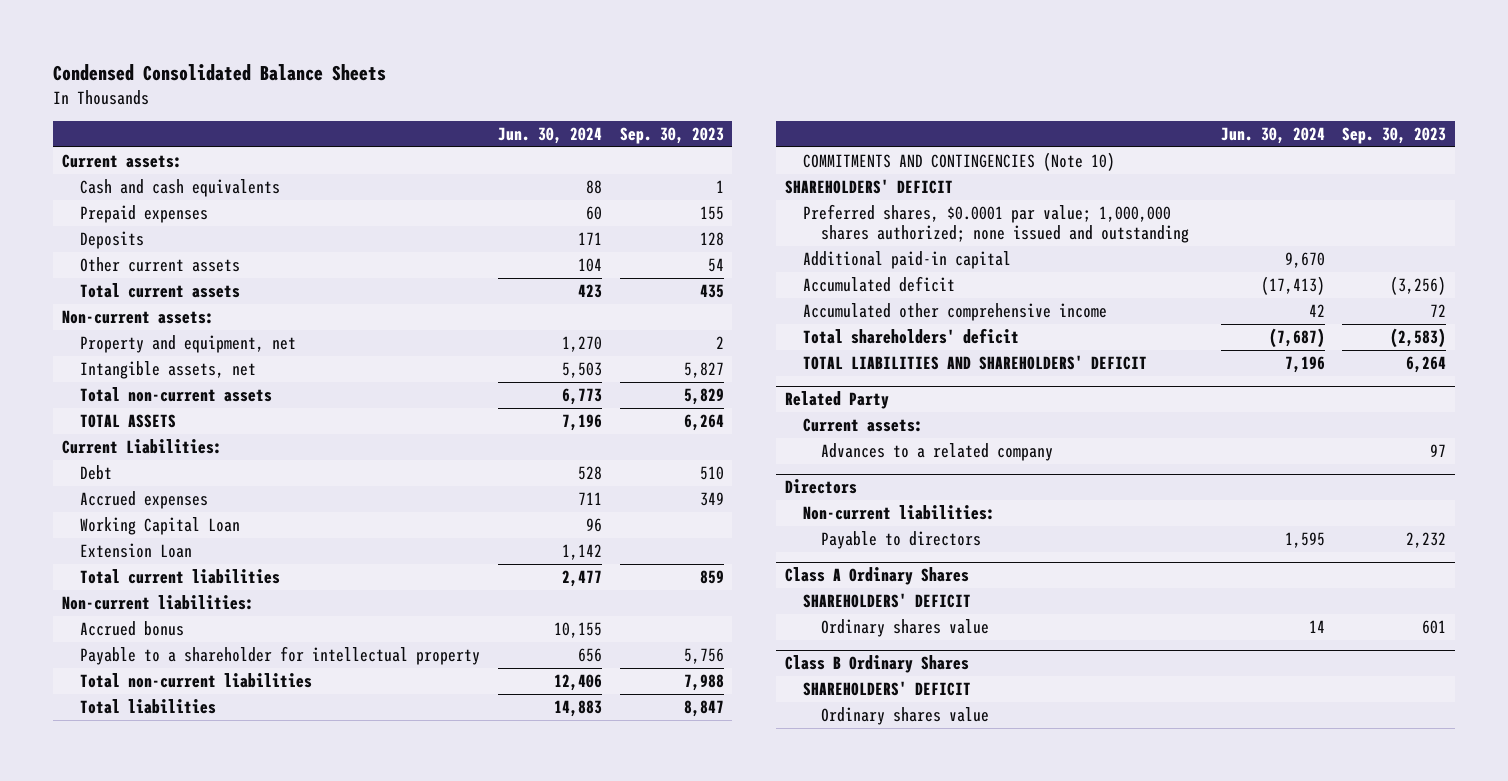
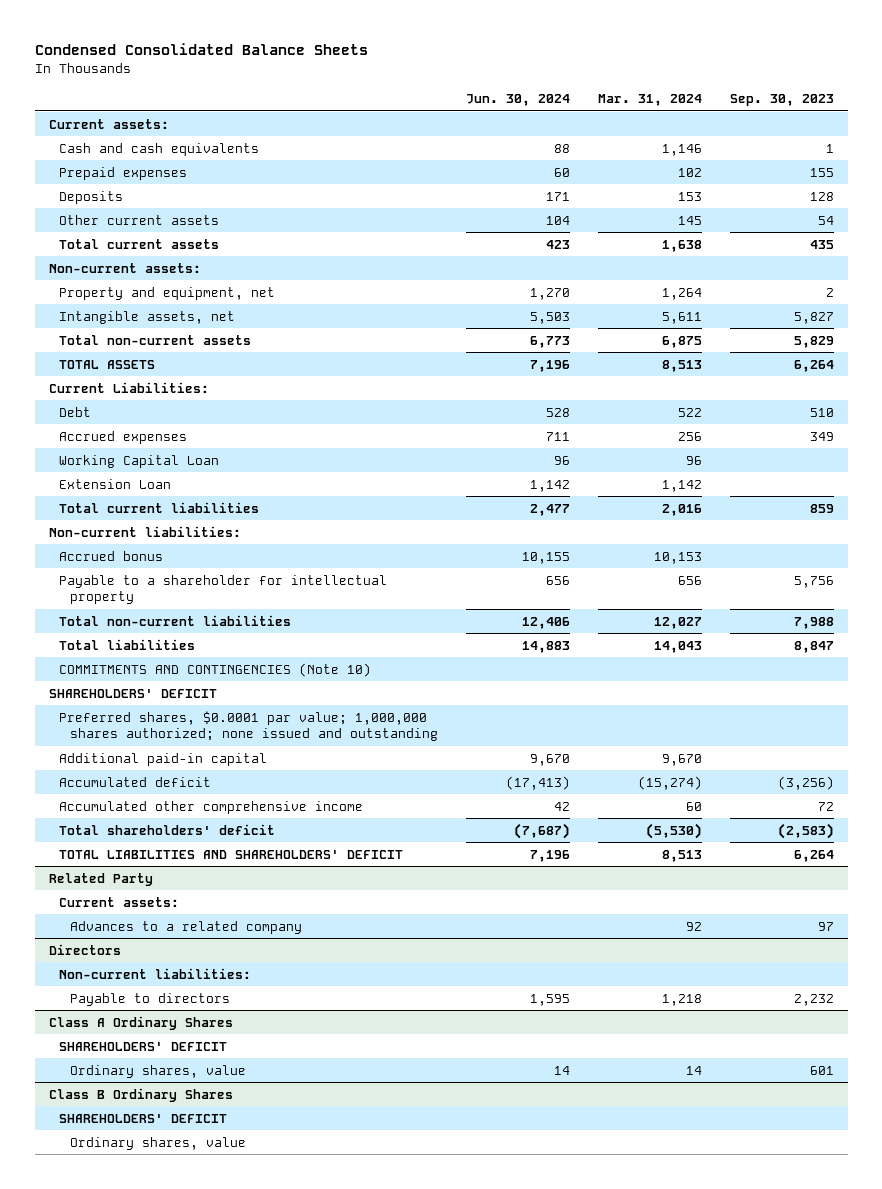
none -> [597,94,702,107] Mar. 31, 2024
[821,618,990,637] Ordinary shares value -> [70,1064,247,1078] Ordinary shares, value
[821,706,990,725] Ordinary shares value -> [70,1136,247,1150] Ordinary shares, value

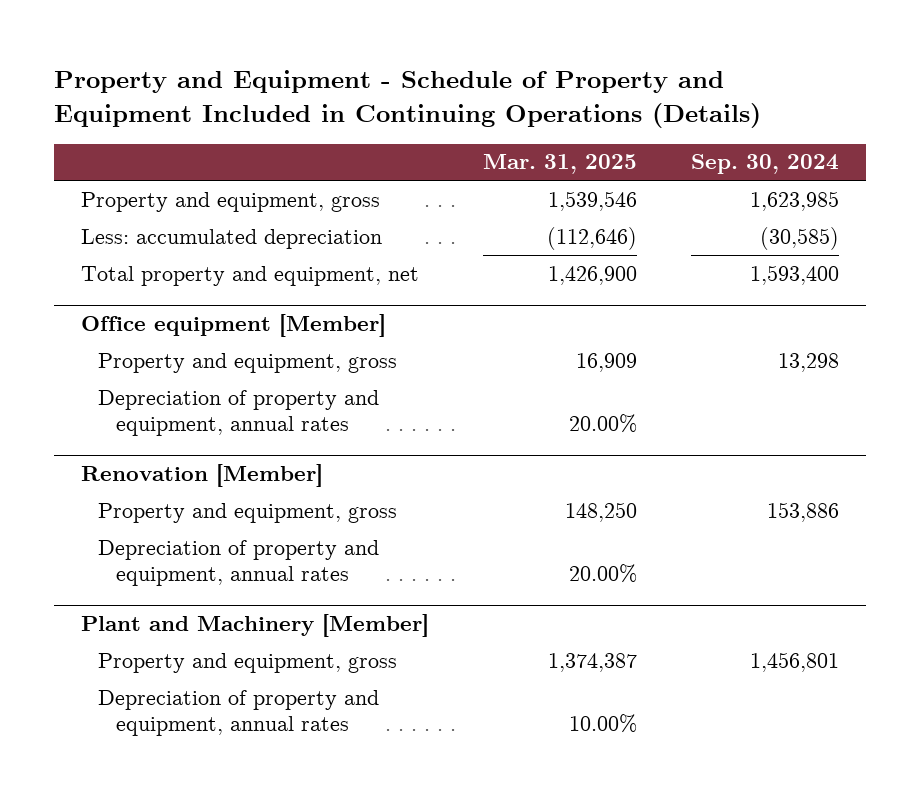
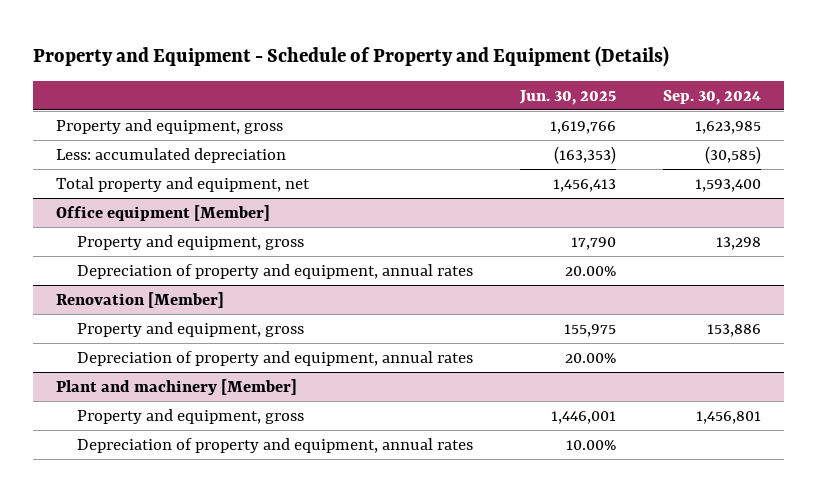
[54,70,762,128] Property and Equipment - Schedule of Property and Equipment Included in Continuing Operations (Details) -> [32,45,669,67] Property and Equipment - Schedule of Property and Equipment (Details)
[483,154,638,175] Mar. 31, 2025 -> none
none -> [518,89,616,105] Jun. 30, 2025
[81,613,430,637] Plant and Machinery [Member] -> [56,378,298,395] Plant and machinery [Member]

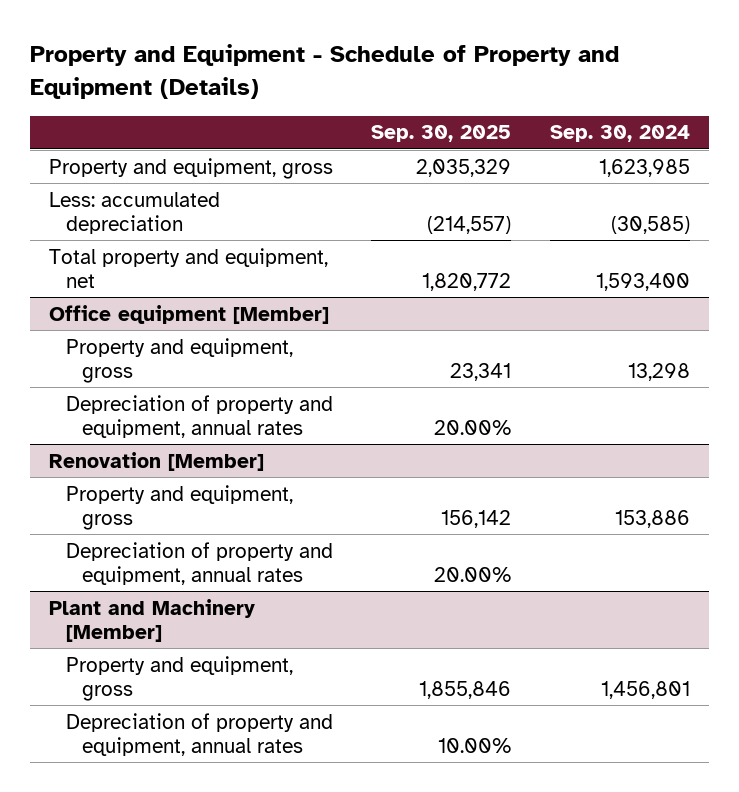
[518,89,616,105] Jun. 30, 2025 -> none
none -> [371,125,512,143] Sep. 30, 2025
[56,378,298,395] Plant and machinery [Member] -> [49,598,256,642] Plant and Machinery [Member]

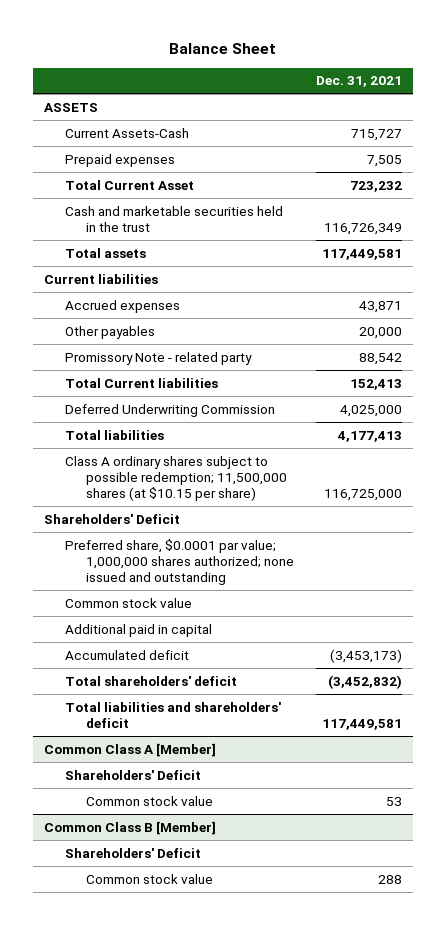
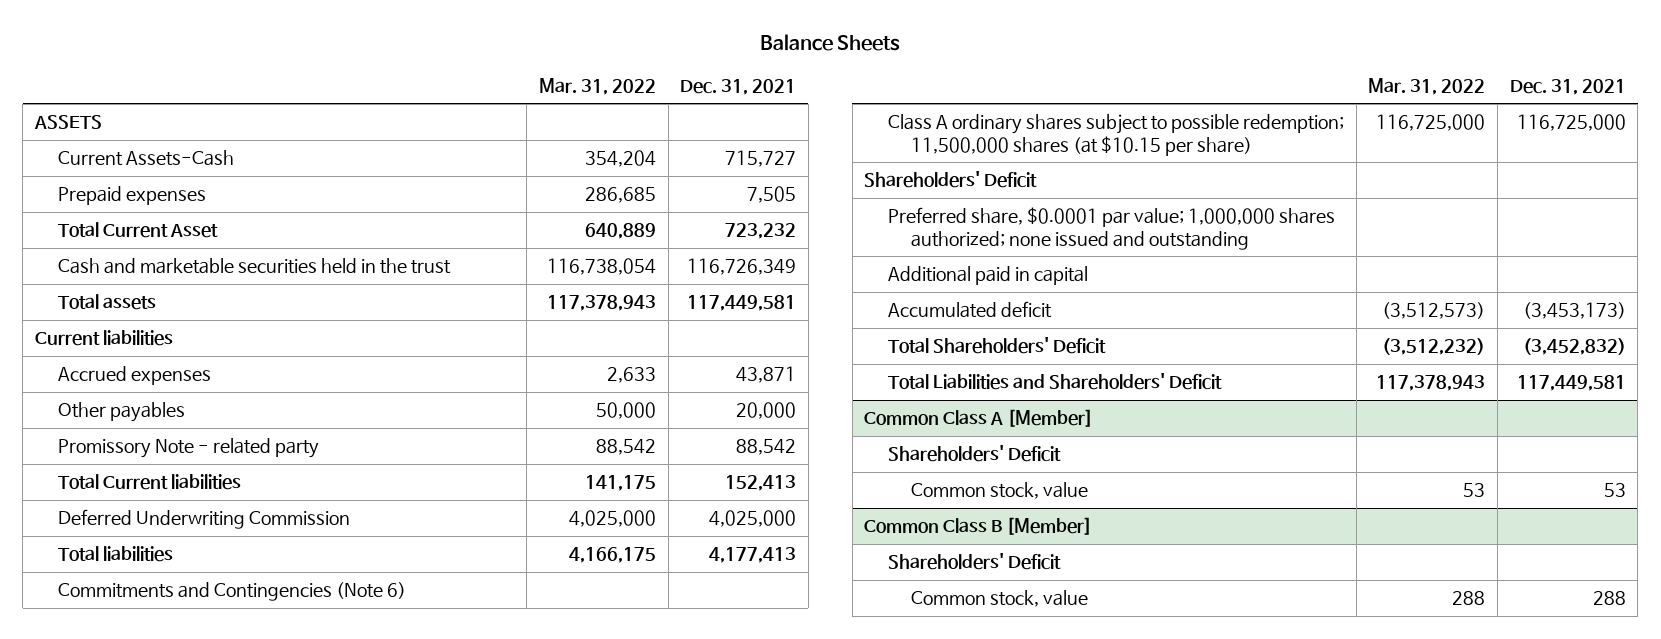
[169,43,277,55] Balance Sheet -> [760,34,901,52] Balance Sheets
none -> [538,77,656,95] Mar. 31, 2022
none -> [58,582,407,602] Commitments and Contingencies (Note 6)
[65,597,193,608] Common stock value -> none
[65,675,238,686] Total shareholders' deficit -> [887,337,1106,355] Total Shareholders' Deficit
[65,701,282,728] Total liabilities and shareholders' deficit -> [887,373,1222,391] Total Liabilities and Shareholders' Deficit
[86,795,214,806] Common stock value -> [911,482,1089,500] Common stock, value
[86,873,214,884] Common stock value -> [911,590,1089,608] Common stock, value

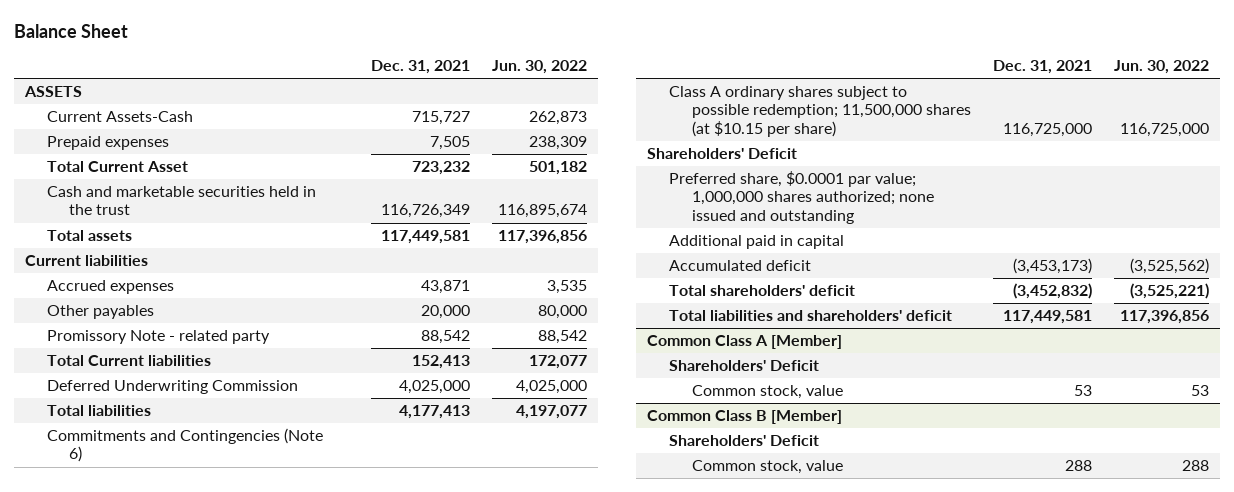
[760,34,901,52] Balance Sheets -> [13,23,128,38] Balance Sheet
[538,77,656,95] Mar. 31, 2022 -> none
none -> [491,59,587,74] Jun. 30, 2022
[887,337,1106,355] Total Shareholders' Deficit -> [669,285,856,297] Total shareholders' deficit
[887,373,1222,391] Total Liabilities and Shareholders' Deficit -> [669,310,953,322] Total liabilities and shareholders' deficit

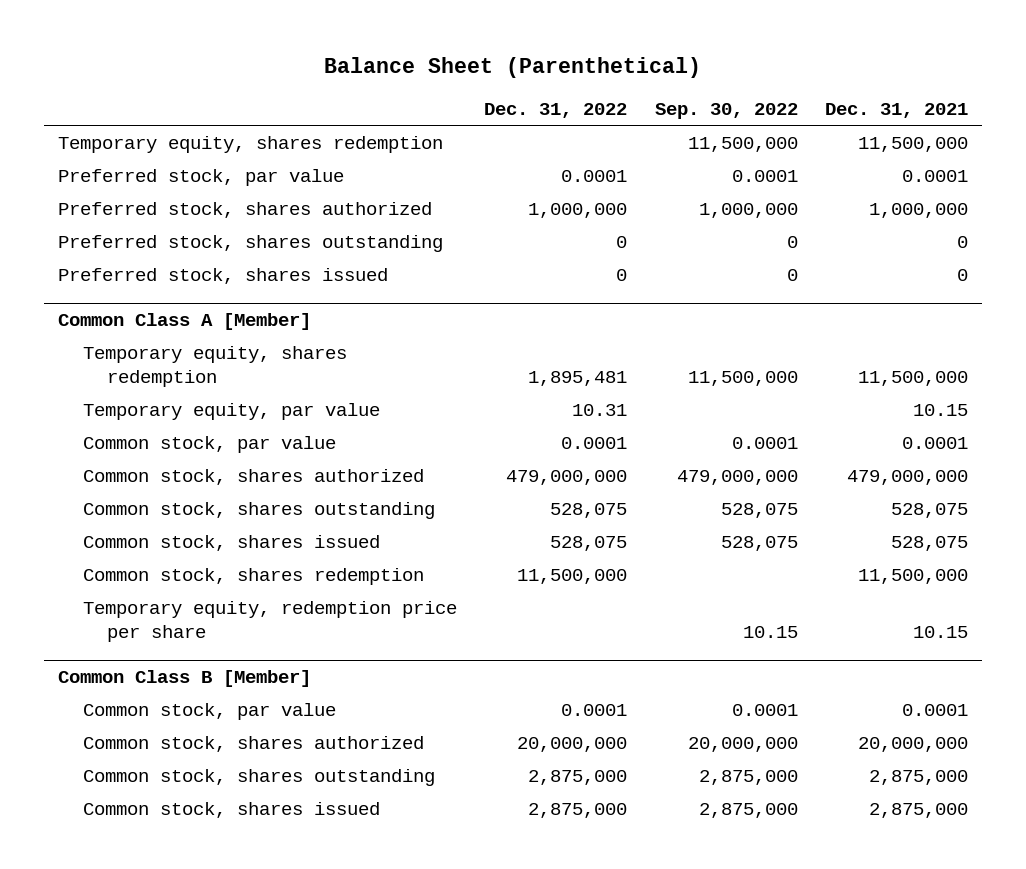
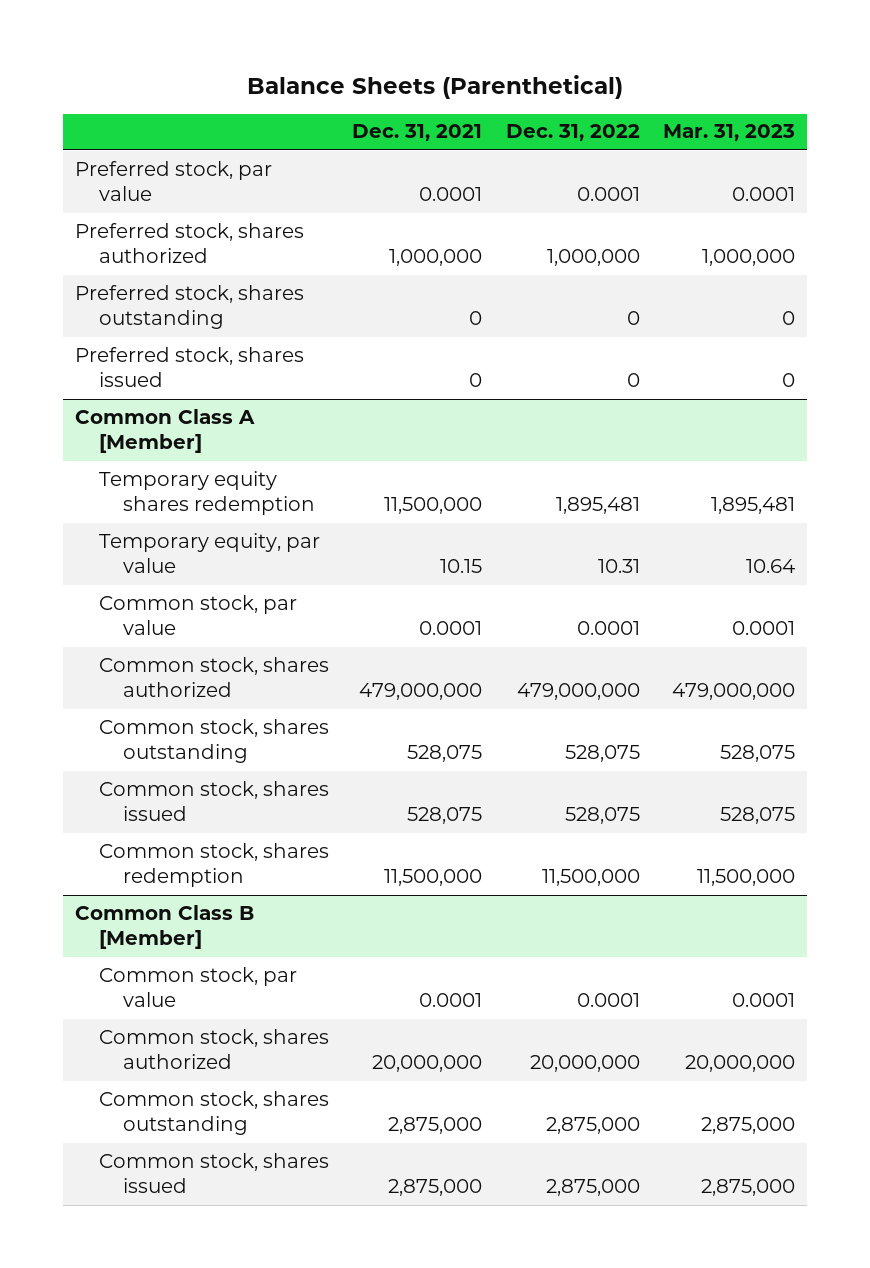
[324,57,702,79] Balance Sheet (Parenthetical) -> [246,74,623,99] Balance Sheets (Parenthetical)
[654,102,798,119] Sep. 30, 2022 -> none
none -> [662,124,795,142] Mar. 31, 2023
[57,135,443,153] Temporary equity, shares redemption -> none
[82,345,347,388] Temporary equity, shares redemption -> [98,470,316,516] Temporary equity shares redemption
[82,600,457,643] Temporary equity, redemption price per share -> none

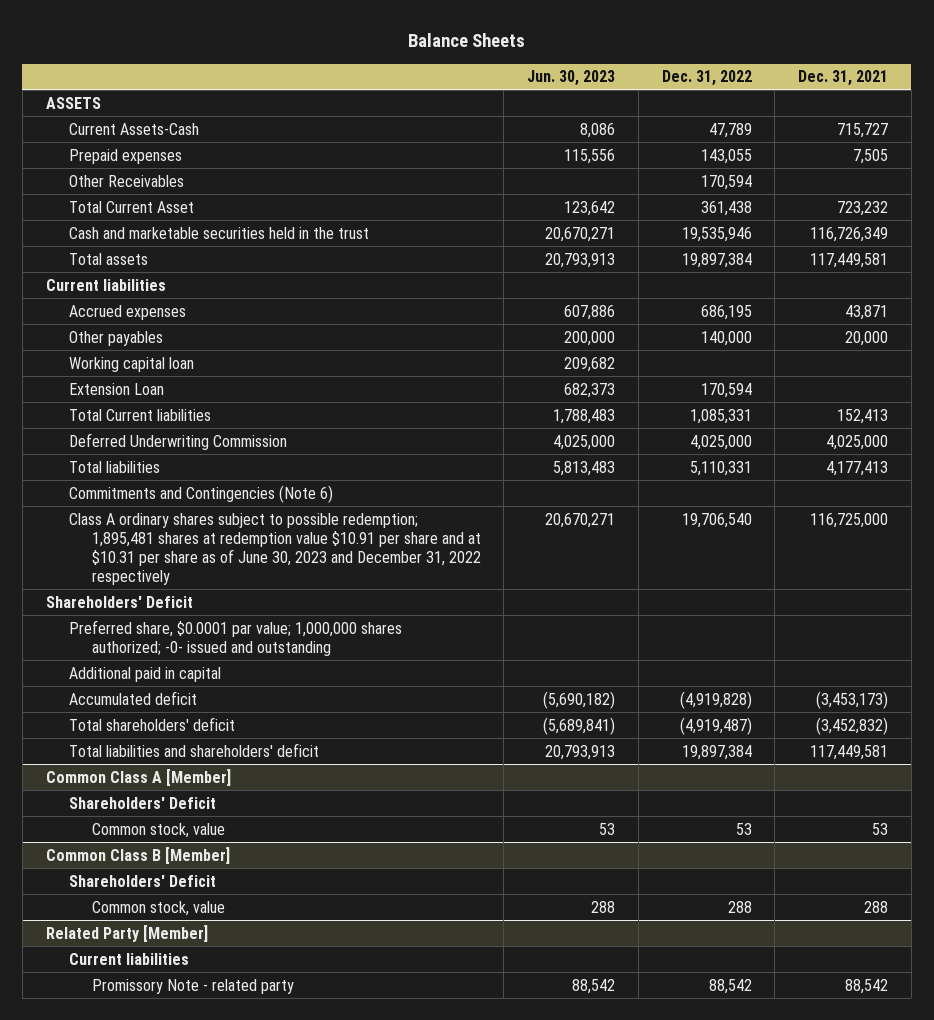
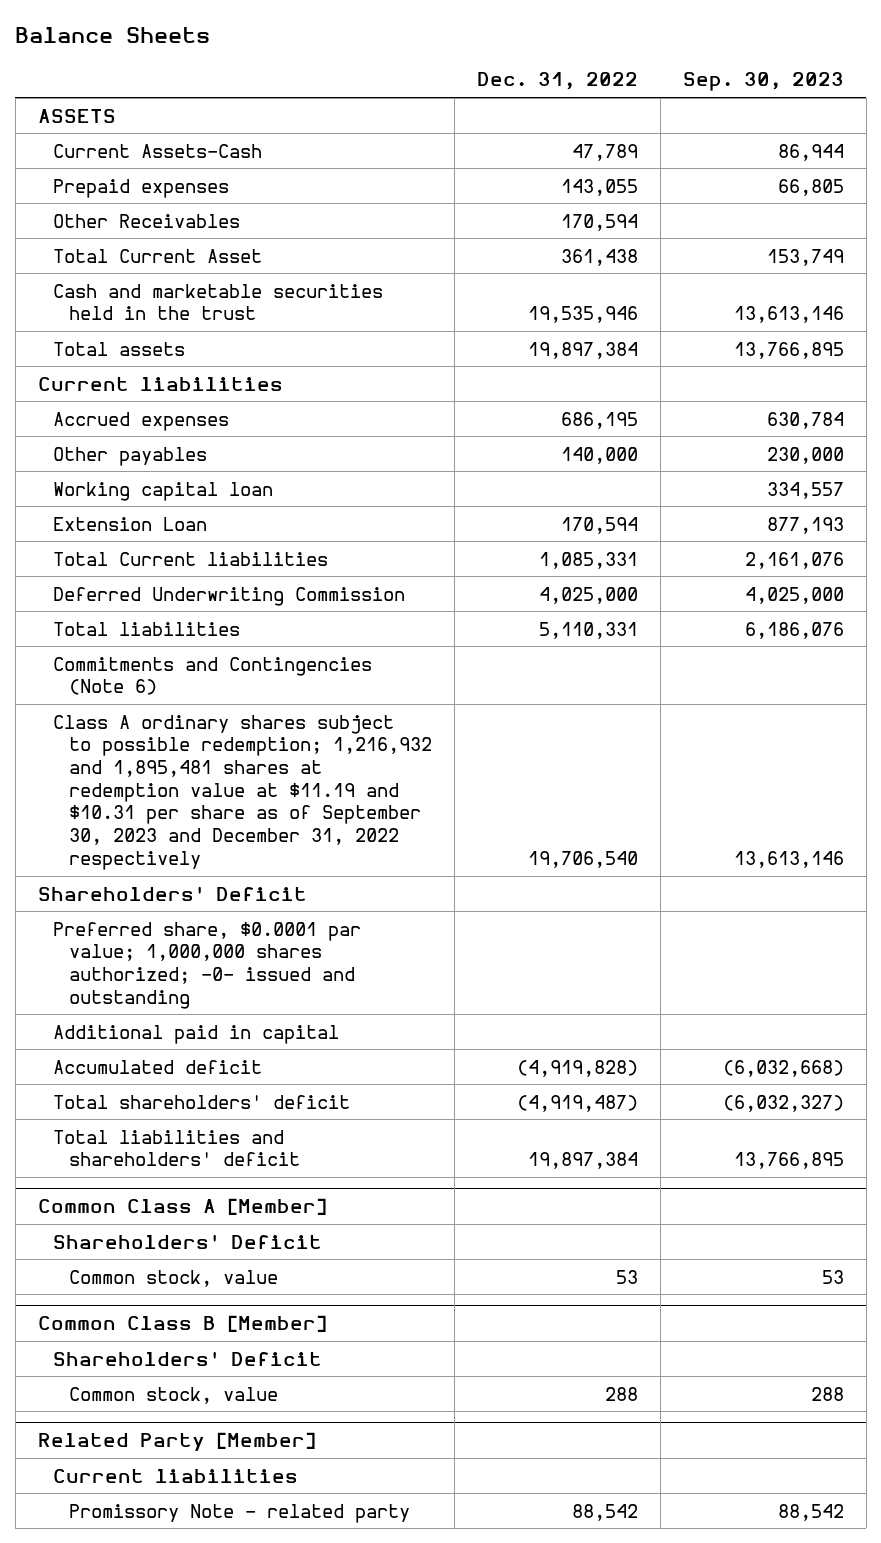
[527,70,616,87] Jun. 30, 2023 -> none
[798,70,889,87] Dec. 31, 2021 -> none
none -> [682,72,844,92] Sep. 30, 2023
[68,512,481,586] Class A ordinary shares subject to possible redemption; 1,895,481 shares at redemption value $10.91 per share and at $10.31 per share as of June 30, 2023 and December 31, 2022 respectively -> [53,714,432,870] Class A ordinary shares subject to possible redemption; 1,216,932 and 1,895,481 shares at redemption value at $11.19 and $10.31 per share as of September 30, 2023 and December 31, 2022 respectively

